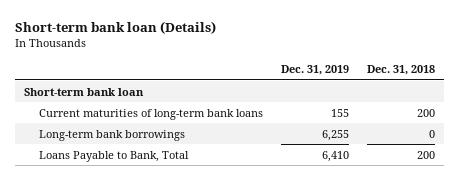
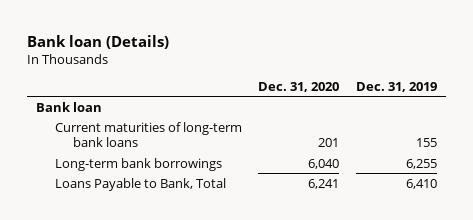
[14,21,216,35] Short-term bank loan (Details) -> [27,34,170,49] Bank loan (Details)
[366,65,435,76] Dec. 31, 2018 -> none
none -> [258,81,340,92] Dec. 31, 2020
[23,87,144,96] Short-term bank loan -> [35,101,102,112] Bank loan

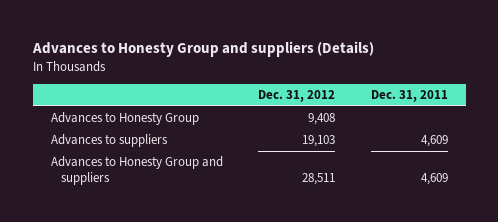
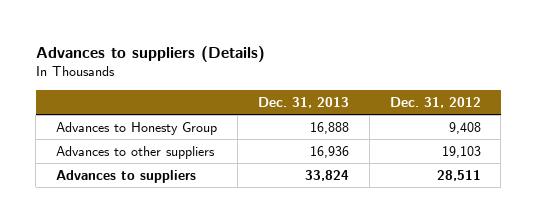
[31,41,374,58] Advances to Honesty Group and suppliers (Details) -> [35,45,265,62] Advances to suppliers (Details)
[370,89,448,102] Dec. 31, 2011 -> none
none -> [257,97,349,109] Dec. 31, 2013
[50,156,223,185] Advances to Honesty Group and suppliers -> none
none -> [56,145,216,159] Advances to other suppliers
[302,135,336,148] 19,103 -> [436,169,481,181] 28,511

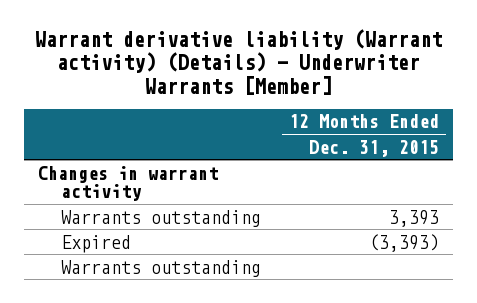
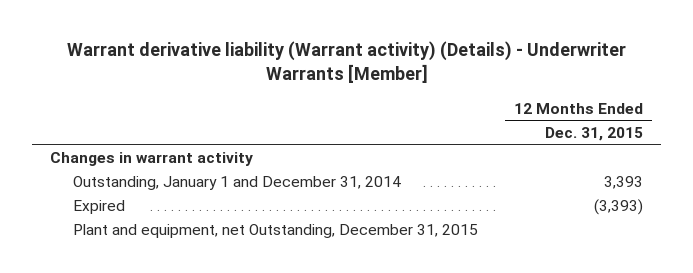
[61,209,262,227] Warrants outstanding -> [72,175,401,190] Outstanding, January 1 and December 31, 2014
[61,259,262,277] Warrants outstanding -> [72,223,478,238] Plant and equipment, net Outstanding, December 31, 2015

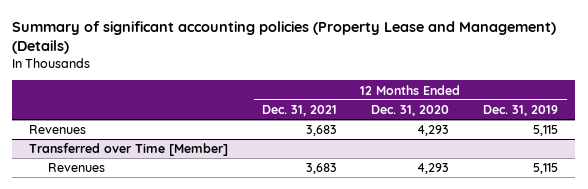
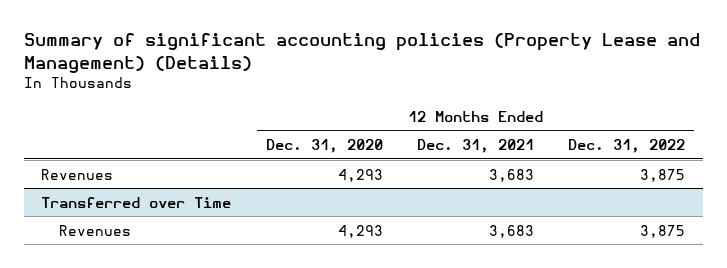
[483,105,559,117] Dec. 31, 2019 -> none
none -> [568,138,686,153] Dec. 31, 2022
[29,143,229,157] Transferred over Time [Member] -> [41,196,232,208] Transferred over Time

